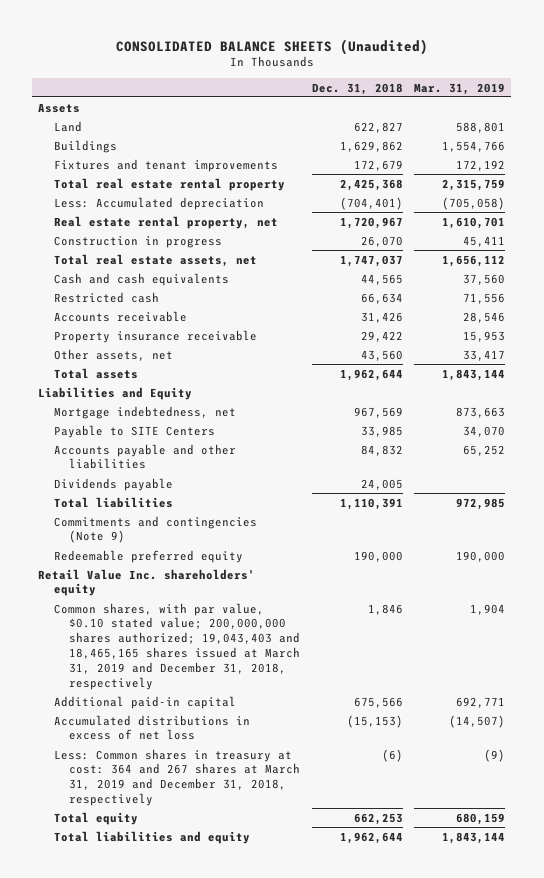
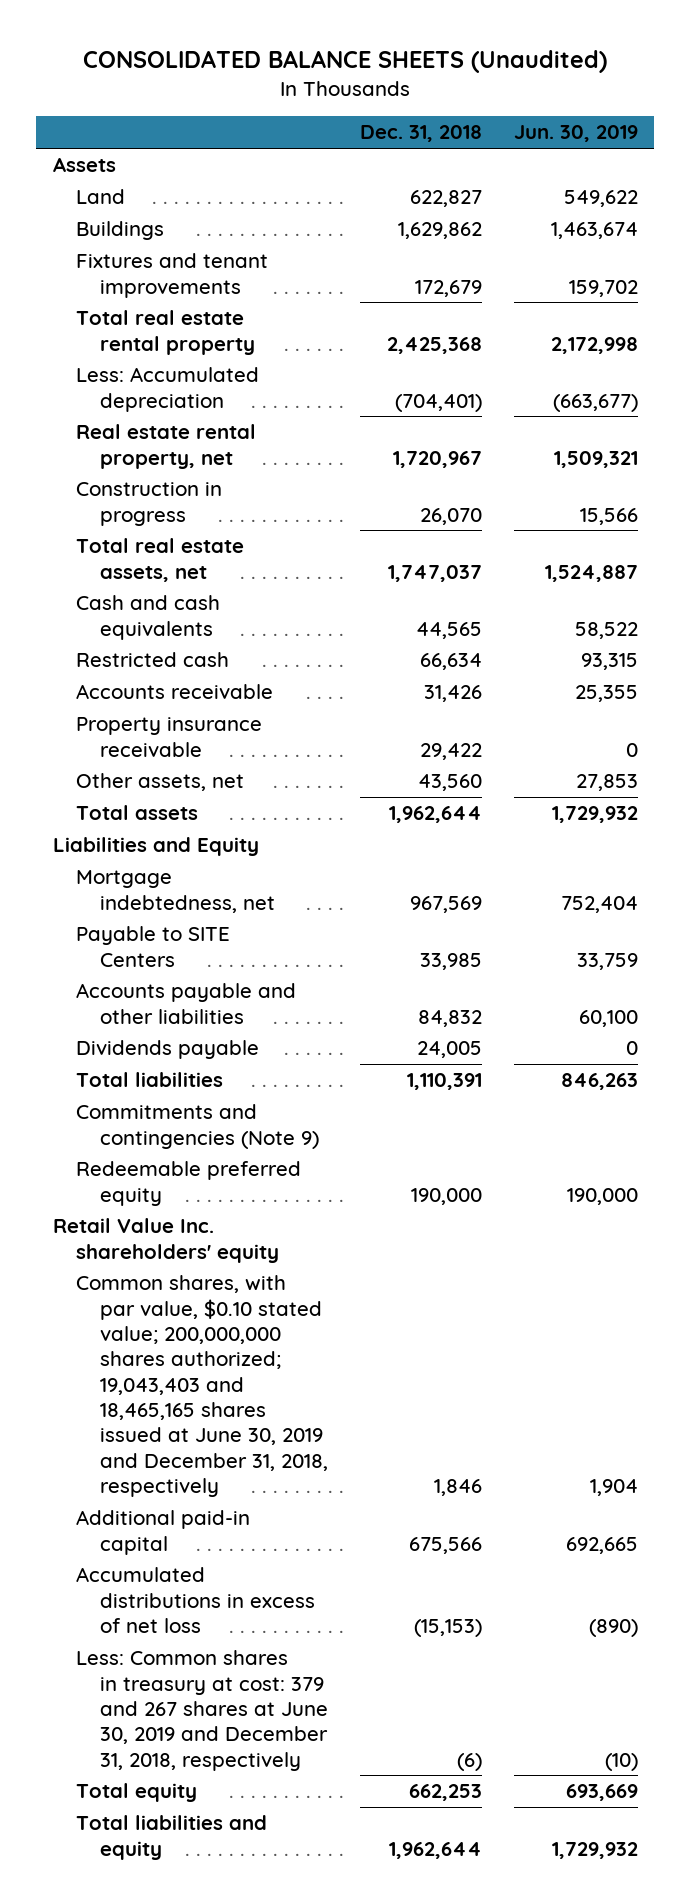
[414,82,506,95] Mar. 31, 2019 -> none
none -> [514,125,639,143] Jun. 30, 2019
[53,602,301,690] Common shares, with par value, $0.10 stated value; 200,000,000 shares authorized; 19,043,403 and 18,465,165 shares issued at March 31, 2019 and December 31, 2018, respectively -> [76,1275,328,1498] Common shares, with par value, $0.10 stated value; 200,000,000 shares authorized; 19,043,403 and 18,465,165 shares issued at June 30, 2019 and December 31, 2018, respectively
[53,748,301,807] Less: Common shares in treasury at cost: 364 and 267 shares at March 31, 2019 and December 31, 2018, respectively -> [76,1650,328,1771] Less: Common shares in treasury at cost: 379 and 267 shares at June 30, 2019 and December 31, 2018, respectively

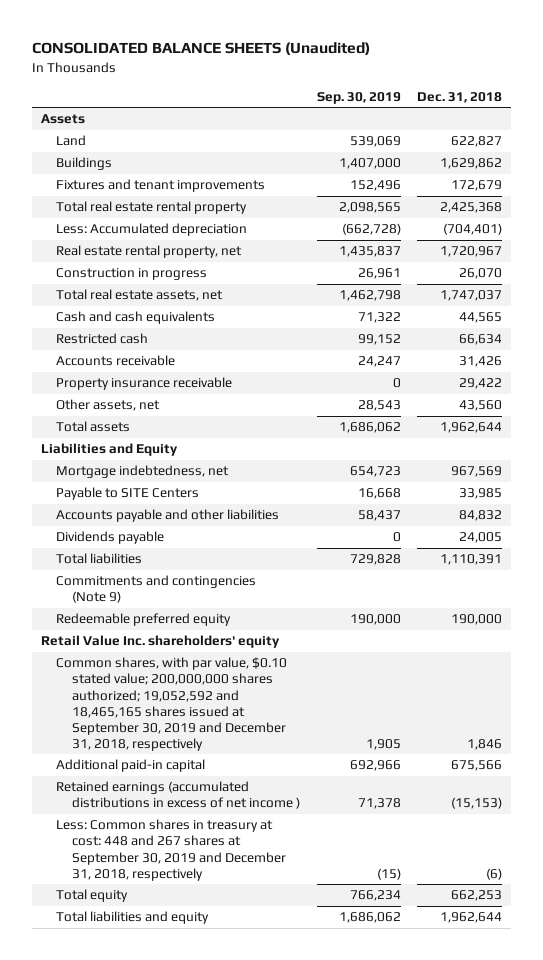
[514,125,639,143] Jun. 30, 2019 -> none
none -> [316,91,401,104] Sep. 30, 2019
[76,1275,328,1498] Common shares, with par value, $0.10 stated value; 200,000,000 shares authorized; 19,043,403 and 18,465,165 shares issued at June 30, 2019 and December 31, 2018, respectively -> [56,657,288,751] Common shares, with par value, $0.10 stated value; 200,000,000 shares authorized; 19,052,592 and 18,465,165 shares issued at September 30, 2019 and December 31, 2018, respectively
[76,1567,315,1633] Accumulated distributions in excess of net loss -> [56,781,300,810] Retained earnings (accumulated distributions in excess of net income )
[76,1650,328,1771] Less: Common shares in treasury at cost: 379 and 267 shares at June 30, 2019 and December 31, 2018, respectively -> [56,819,286,881] Less: Common shares in treasury at cost: 448 and 267 shares at September 30, 2019 and December 31, 2018, respectively

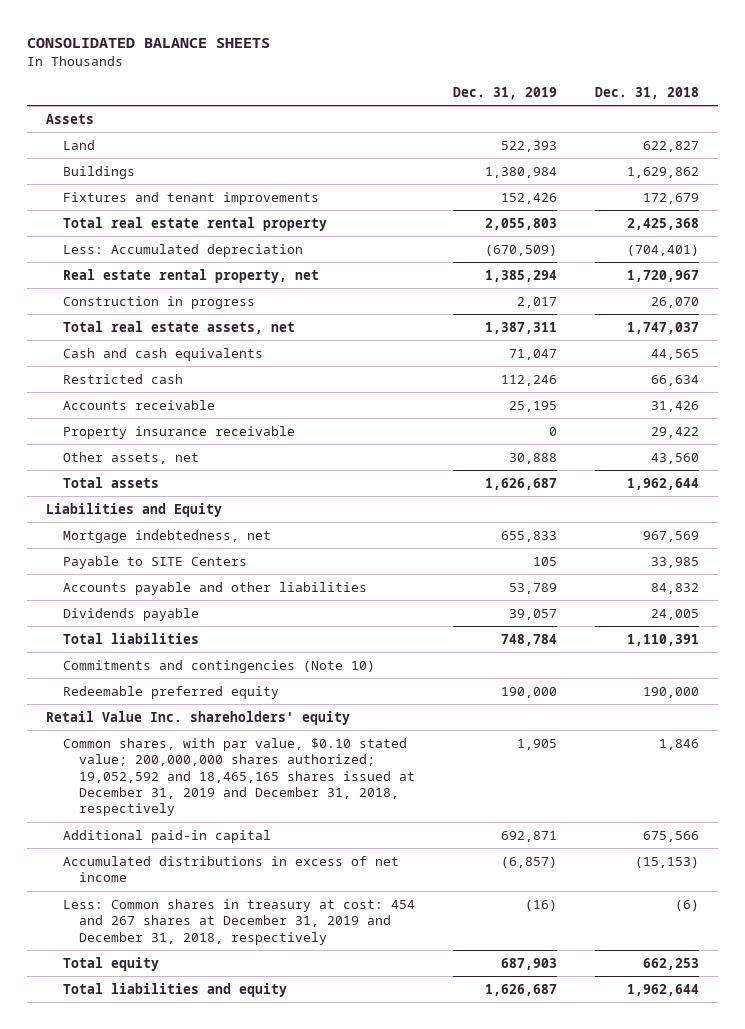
[32,42,371,56] CONSOLIDATED BALANCE SHEETS (Unaudited) -> [27,37,271,48] CONSOLIDATED BALANCE SHEETS
[316,91,401,104] Sep. 30, 2019 -> none
none -> [452,86,557,99] Dec. 31, 2019
[56,575,257,604] Commitments and contingencies (Note 9) -> [62,659,375,673] Commitments and contingencies (Note 10)
[56,657,288,751] Common shares, with par value, $0.10 stated value; 200,000,000 shares authorized; 19,052,592 and 18,465,165 shares issued at September 30, 2019 and December 31, 2018, respectively -> [62,737,415,817] Common shares, with par value, $0.10 stated value; 200,000,000 shares authorized; 19,052,592 and 18,465,165 shares issued at December 31, 2019 and December 31, 2018, respectively
[56,781,300,810] Retained earnings (accumulated distributions in excess of net income ) -> [62,855,399,883] Accumulated distributions in excess of net income
[56,819,286,881] Less: Common shares in treasury at cost: 448 and 267 shares at September 30, 2019 and December 31, 2018, respectively -> [62,898,415,945] Less: Common shares in treasury at cost: 454 and 267 shares at December 31, 2019 and December 31, 2018, respectively

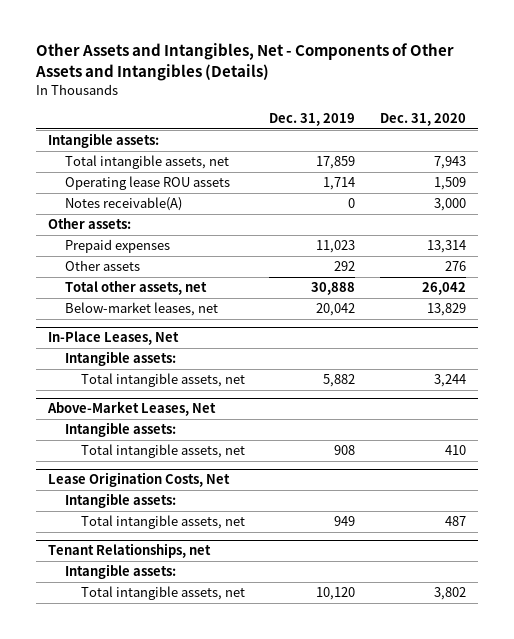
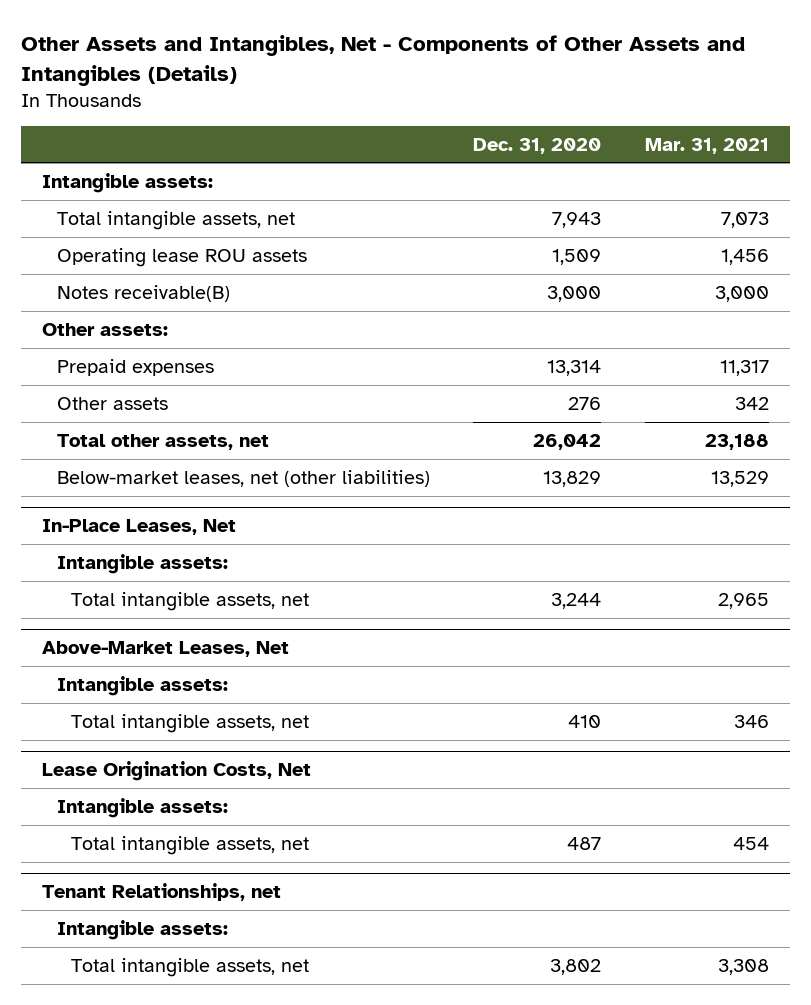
[269,113,356,127] Dec. 31, 2019 -> none
none -> [644,137,769,154] Mar. 31, 2021
[64,197,182,212] Notes receivable(A) -> [56,284,230,302] Notes receivable(B)
[64,302,218,317] Below-market leases, net -> [56,469,430,487] Below-market leases, net (other liabilities)

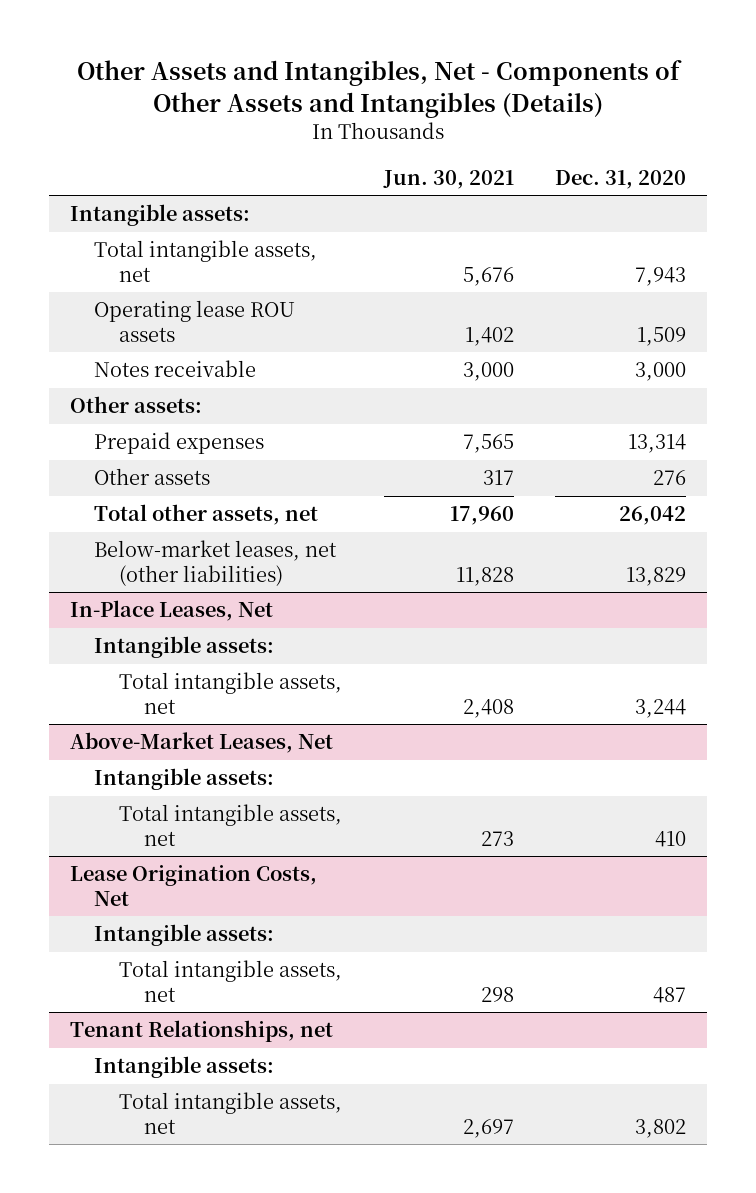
[644,137,769,154] Mar. 31, 2021 -> none
none -> [382,169,514,189] Jun. 30, 2021
[56,284,230,302] Notes receivable(B) -> [94,360,257,378] Notes receivable

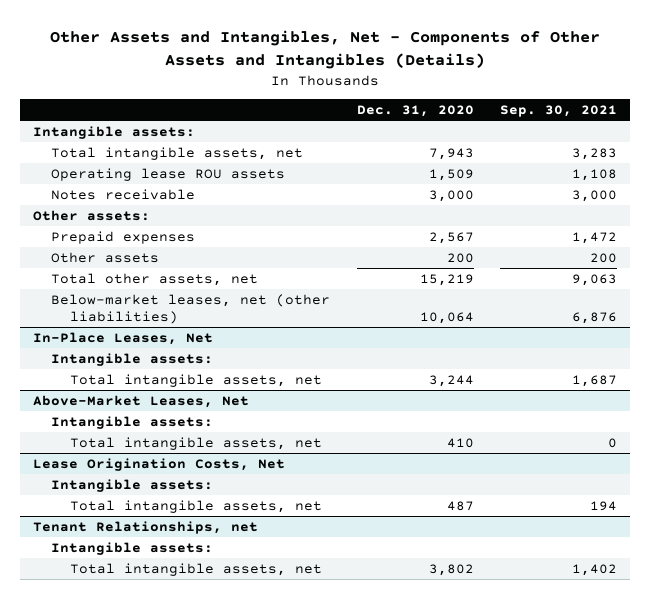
[382,169,514,189] Jun. 30, 2021 -> none
none -> [500,105,618,118] Sep. 30, 2021
[628,434,687,454] 13,314 -> [428,231,474,244] 2,567
[653,470,687,486] 276 -> [446,252,474,263] 200
[619,506,687,526] 26,042 -> [419,273,474,286] 15,219
[626,566,687,586] 13,829 -> [419,312,474,325] 10,064

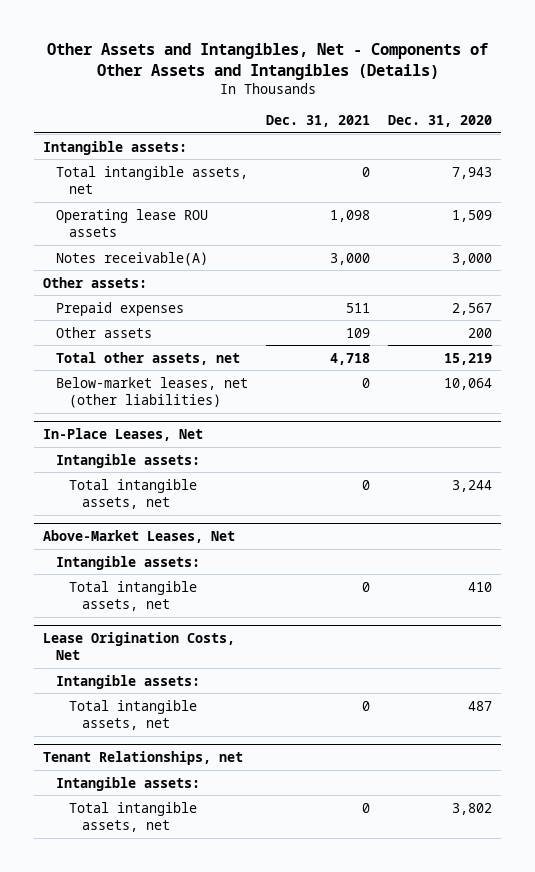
[500,105,618,118] Sep. 30, 2021 -> none
none -> [265,114,370,127] Dec. 31, 2021
[51,188,196,200] Notes receivable -> [56,251,209,266] Notes receivable(A)

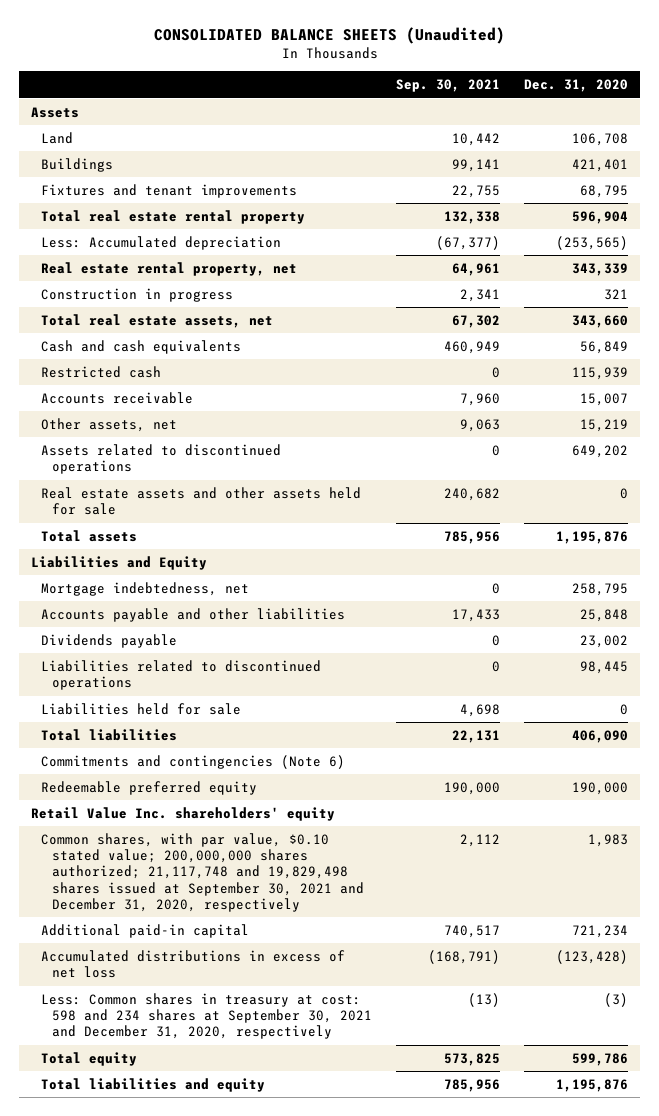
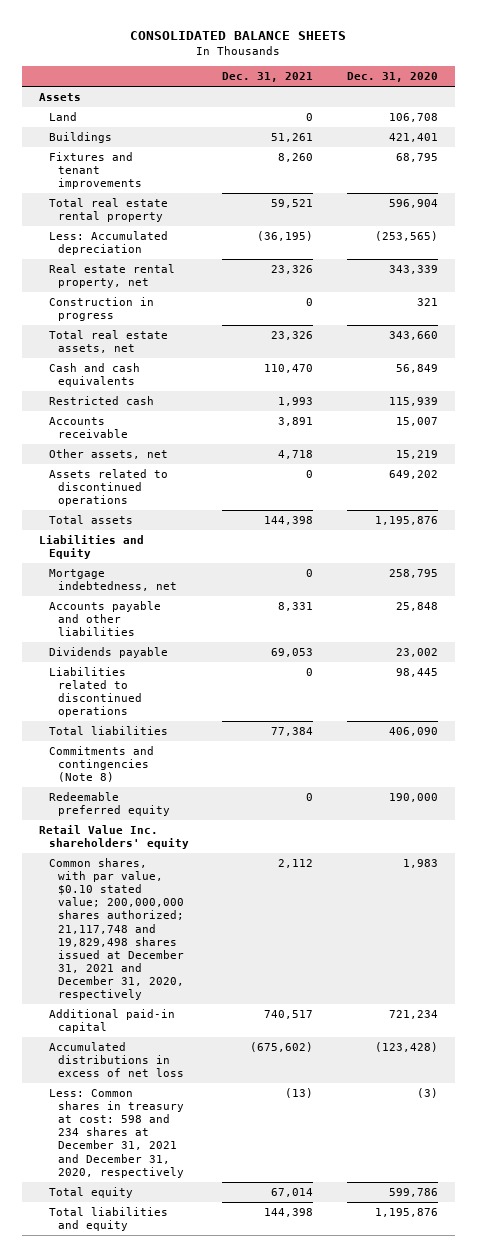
[153,26,505,44] CONSOLIDATED BALANCE SHEETS (Unaudited) -> [130,30,347,40] CONSOLIDATED BALANCE SHEETS
[396,79,501,93] Sep. 30, 2021 -> none
none -> [222,72,314,83] Dec. 31, 2021
[41,486,362,516] Real estate assets and other assets held for sale -> none
[41,702,242,715] Liabilities held for sale -> none
[41,754,346,769] Commitments and contingencies (Note 6) -> [48,746,154,783] Commitments and contingencies (Note 8)
[41,832,365,913] Common shares, with par value, $0.10 stated value; 200,000,000 shares authorized; 21,117,748 and 19,829,498 shares issued at September 30, 2021 and December 31, 2020, respectively -> [48,858,185,1000] Common shares, with par value, $0.10 stated value; 200,000,000 shares authorized; 21,117,748 and 19,829,498 shares issued at December 31, 2021 and December 31, 2020, respectively
[41,992,373,1040] Less: Common shares in treasury at cost: 598 and 234 shares at September 30, 2021 and December 31, 2020, respectively -> [48,1089,185,1178] Less: Common shares in treasury at cost: 598 and 234 shares at December 31, 2021 and December 31, 2020, respectively

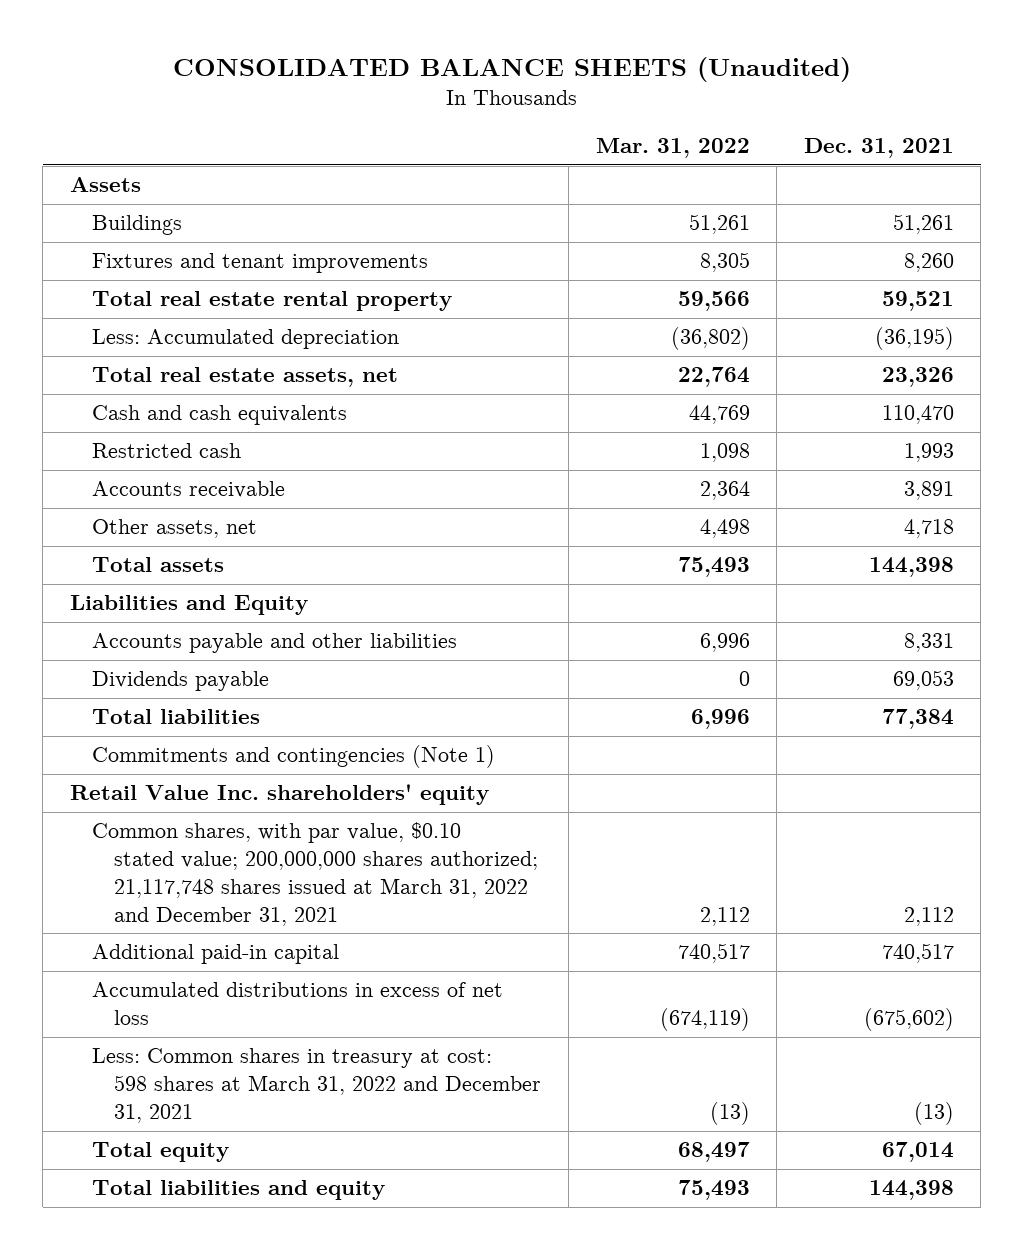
[130,30,347,40] CONSOLIDATED BALANCE SHEETS -> [172,57,851,83] CONSOLIDATED BALANCE SHEETS (Unaudited)
[346,72,438,83] Dec. 31, 2020 -> none
none -> [595,138,750,159] Mar. 31, 2022
[48,112,77,122] Land -> none
[48,264,175,289] Real estate rental property, net -> none
[48,297,154,322] Construction in progress -> none
[48,469,168,507] Assets related to discontinued operations -> none
[48,569,178,592] Mortgage indebtedness, net -> none
[48,667,143,718] Liabilities related to discontinued operations -> none
[48,792,171,817] Redeemable preferred equity -> none
[48,746,154,783] Commitments and contingencies (Note 8) -> [92,745,496,769] Commitments and contingencies (Note 1)
[48,858,185,1000] Common shares, with par value, $0.10 stated value; 200,000,000 shares authorized; 21,117,748 and 19,829,498 shares issued at December 31, 2021 and December 31, 2020, respectively -> [92,822,539,926] Common shares, with par value, $0.10 stated value; 200,000,000 shares authorized; 21,117,748 shares issued at March 31, 2022 and December 31, 2021
[48,1089,185,1178] Less: Common shares in treasury at cost: 598 and 234 shares at December 31, 2021 and December 31, 2020, respectively -> [92,1048,542,1124] Less: Common shares in treasury at cost: 598 shares at March 31, 2022 and December 31, 2021

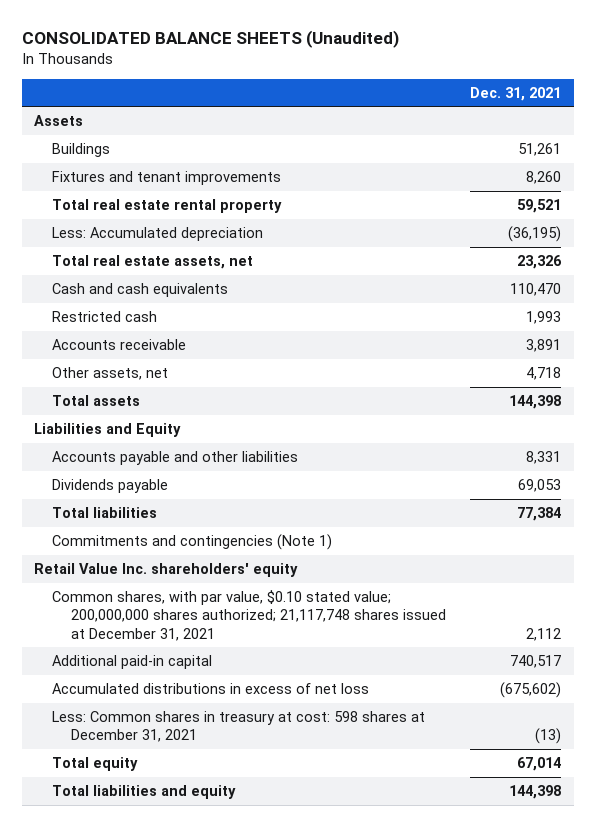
[595,138,750,159] Mar. 31, 2022 -> none
[92,822,539,926] Common shares, with par value, $0.10 stated value; 200,000,000 shares authorized; 21,117,748 shares issued at March 31, 2022 and December 31, 2021 -> [52,590,446,641] Common shares, with par value, $0.10 stated value; 200,000,000 shares authorized; 21,117,748 shares issued at December 31, 2021
[92,1048,542,1124] Less: Common shares in treasury at cost: 598 shares at March 31, 2022 and December 31, 2021 -> [52,711,426,743] Less: Common shares in treasury at cost: 598 shares at December 31, 2021

